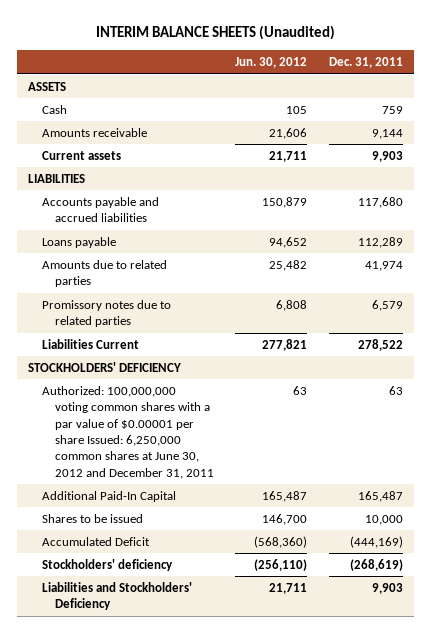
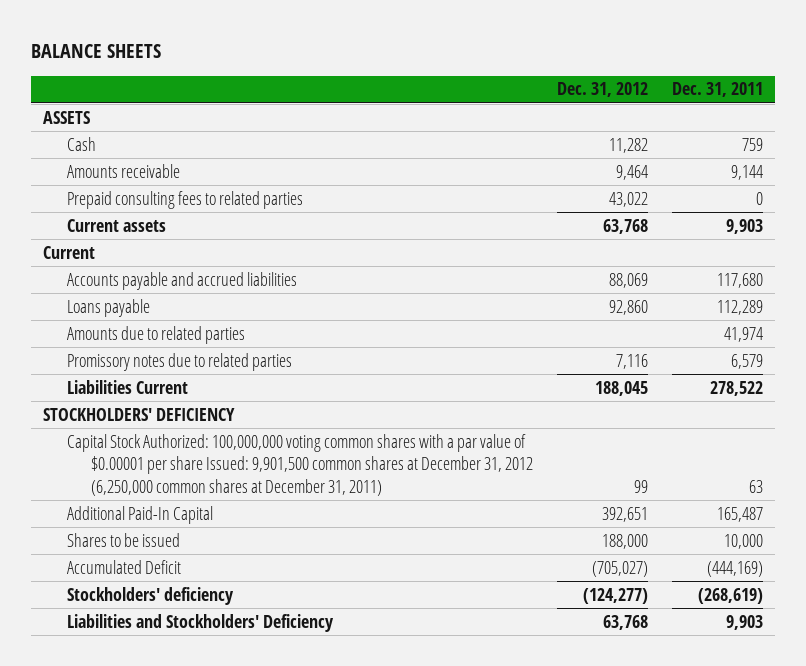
[95,25,335,41] INTERIM BALANCE SHEETS (Unaudited) -> [31,44,162,59] BALANCE SHEETS
[235,56,308,68] Jun. 30, 2012 -> none
none -> [556,82,648,98] Dec. 31, 2012
none -> [67,190,304,209] Prepaid consulting fees to related parties
[28,173,86,183] LIABILITIES -> none
none -> [43,245,96,259] Current
[41,385,214,479] Authorized: 100,000,000 voting common shares with a par value of $0.00001 per share Issued: 6,250,000 common shares at June 30, 2012 and December 31, 2011 -> [67,433,533,496] Capital Stock Authorized: 100,000,000 voting common shares with a par value of $0.00001 per share Issued: 9,901,500 common shares at December 31, 2012 (6,250,000 common shares at December 31, 2011)

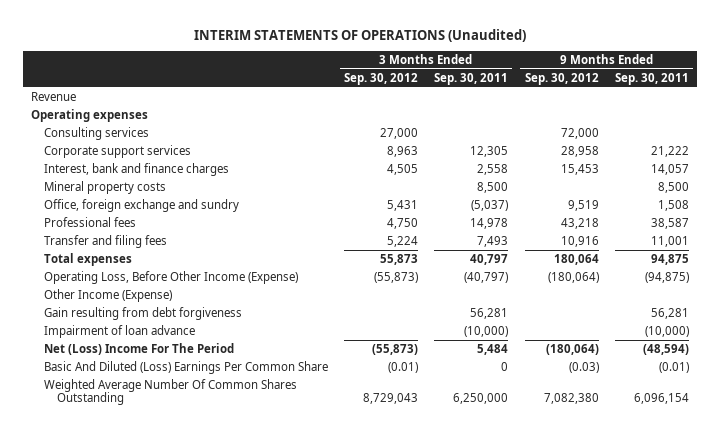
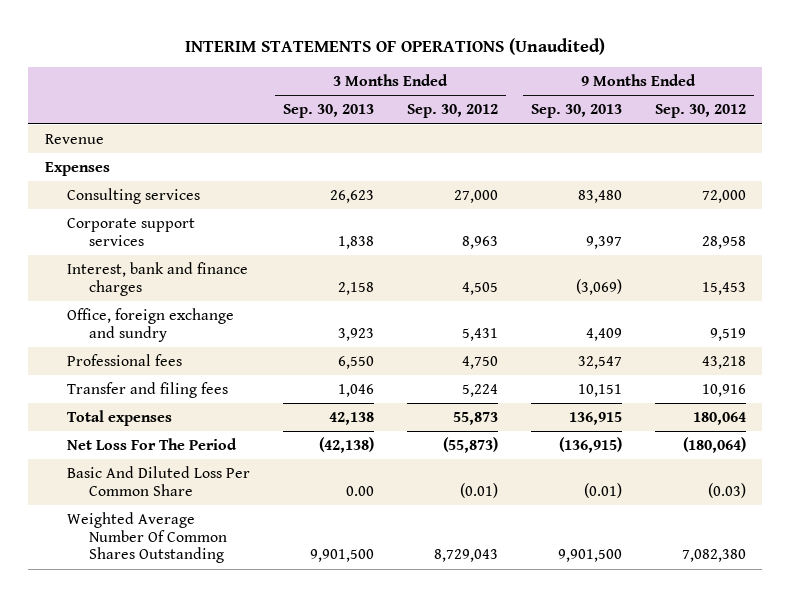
[434,72,509,85] Sep. 30, 2011 -> none
[614,72,689,85] Sep. 30, 2011 -> none
none -> [282,104,374,119] Sep. 30, 2013
none -> [530,104,622,119] Sep. 30, 2013
[30,108,148,122] Operating expenses -> [44,161,110,176] Expenses
[43,180,166,194] Mineral property costs -> none
[43,270,298,284] Operating Loss, Before Other Income (Expense) -> none
[43,288,172,302] Other Income (Expense) -> none
[43,306,242,320] Gain resulting from debt forgiveness -> none
[43,324,195,338] Impairment of loan advance -> none
[43,342,234,355] Net (Loss) Income For The Period -> [66,437,237,450] Net Loss For The Period
[43,360,328,374] Basic And Diluted (Loss) Earnings Per Common Share -> [66,465,250,496] Basic And Diluted Loss Per Common Share

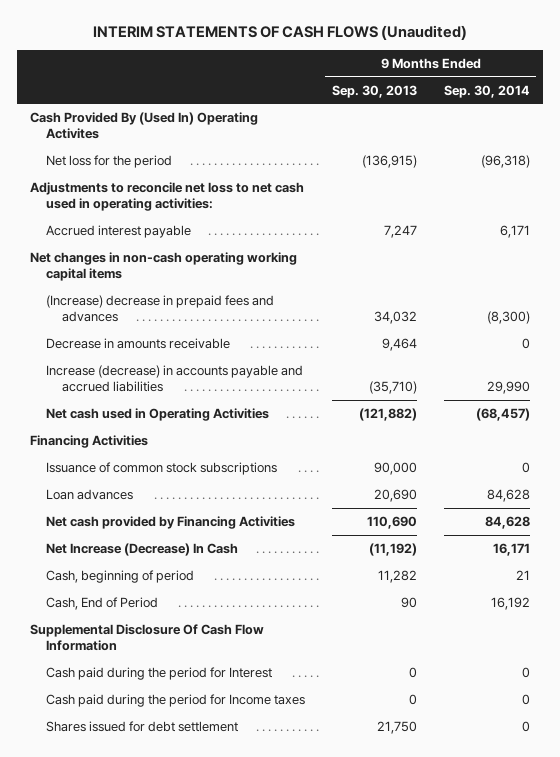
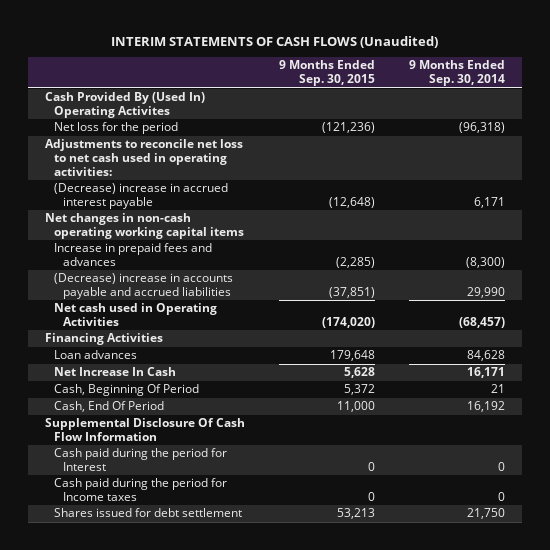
[331,84,417,98] Sep. 30, 2013 -> none
none -> [279,60,376,87] 9 Months Ended Sep. 30, 2015
[46,224,192,238] Accrued interest payable -> [54,183,229,210] (Decrease) increase in accrued interest payable
[46,337,231,349] Decrease in amounts receivable -> none
[46,294,275,323] (Increase) decrease in prepaid fees and advances -> [54,243,213,267] Increase in prepaid fees and advances
[46,364,304,393] Increase (decrease) in accounts payable and accrued liabilities -> [54,273,234,300] (Decrease) increase in accounts payable and accrued liabilities
[46,461,278,475] Issuance of common stock subscriptions -> none
[46,515,296,529] Net cash provided by Financing Activities -> none
[46,542,239,556] Net Increase (Decrease) In Cash -> [54,367,177,377] Net Increase In Cash
[46,569,195,583] Cash, beginning of period -> [54,384,200,397] Cash, Beginning Of Period
[46,596,159,610] Cash, End of Period -> [54,401,165,413] Cash, End Of Period
[521,720,530,732] 0 -> [467,508,506,520] 21,750

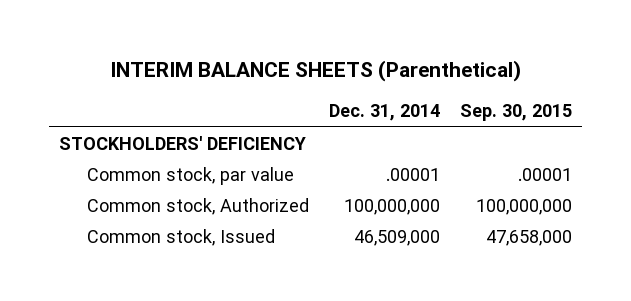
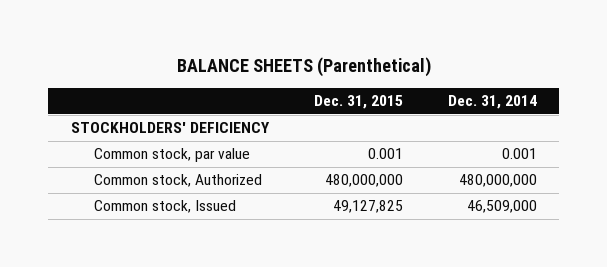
[109,60,521,83] INTERIM BALANCE SHEETS (Parenthetical) -> [176,57,431,78] BALANCE SHEETS (Parenthetical)
[460,104,573,122] Sep. 30, 2015 -> none
none -> [313,95,403,110] Dec. 31, 2015
[386,168,441,182] .00001 -> [501,148,537,160] 0.001
[344,199,441,216] 100,000,000 -> [458,174,537,188] 480,000,000

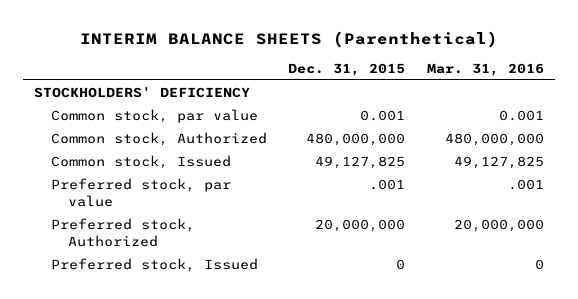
[176,57,431,78] BALANCE SHEETS (Parenthetical) -> [79,30,498,48] INTERIM BALANCE SHEETS (Parenthetical)
[447,95,537,110] Dec. 31, 2014 -> none
none -> [426,62,544,76] Mar. 31, 2016
none -> [51,178,232,207] Preferred stock, par value
none -> [51,218,196,247] Preferred stock, Authorized
none -> [51,258,259,273] Preferred stock, Issued

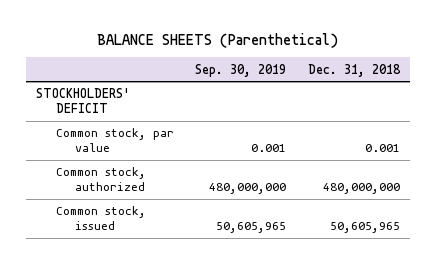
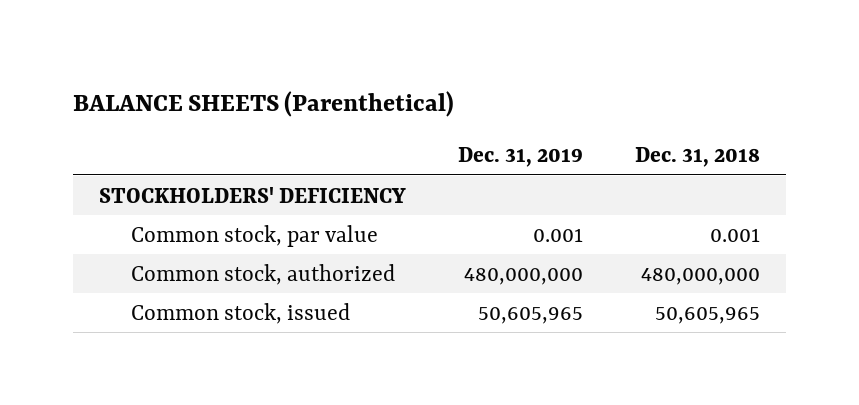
[195,63,287,77] Sep. 30, 2019 -> none
none -> [458,147,584,168] Dec. 31, 2019
[36,88,131,114] STOCKHOLDERS' DEFICIT -> [99,186,407,203] STOCKHOLDERS' DEFICIENCY

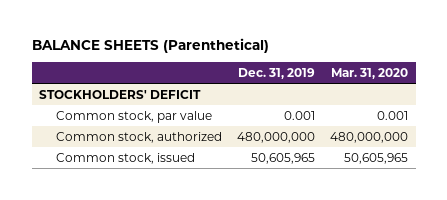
[634,147,760,168] Dec. 31, 2018 -> none
none -> [331,67,409,79] Mar. 31, 2020
[99,186,407,203] STOCKHOLDERS' DEFICIENCY -> [39,89,202,99] STOCKHOLDERS' DEFICIT

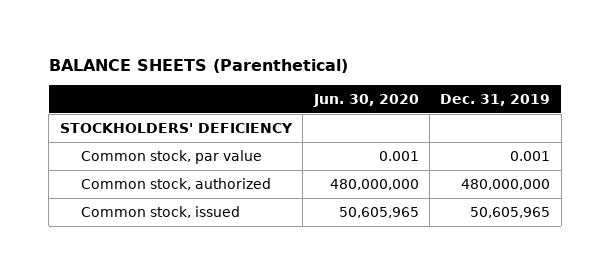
[331,67,409,79] Mar. 31, 2020 -> none
none -> [312,93,419,107] Jun. 30, 2020
[39,89,202,99] STOCKHOLDERS' DEFICIT -> [59,123,293,134] STOCKHOLDERS' DEFICIENCY

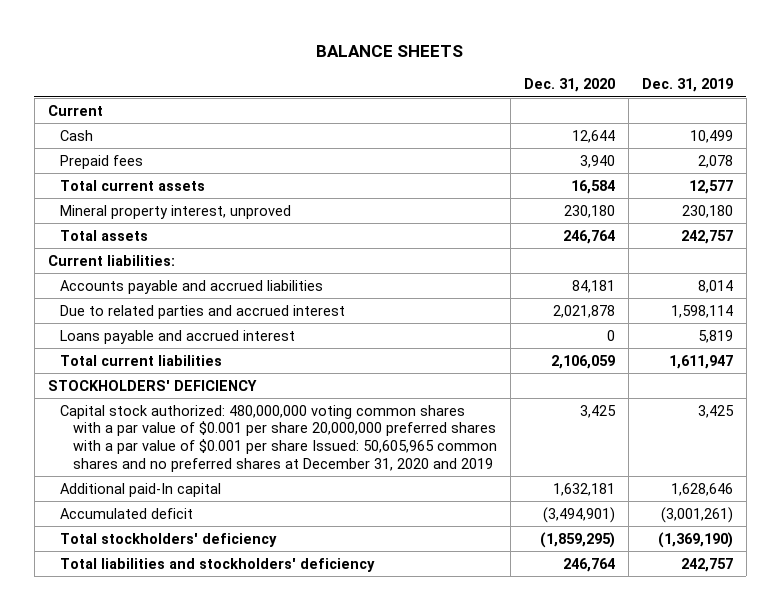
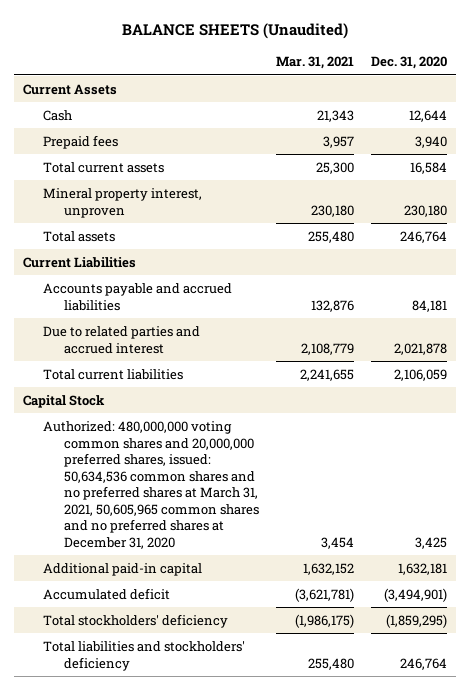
[316,45,464,58] BALANCE SHEETS -> [122,22,349,39] BALANCE SHEETS (Unaudited)
[641,78,733,93] Dec. 31, 2019 -> none
none -> [276,56,355,70] Mar. 31, 2021
[47,104,103,116] Current -> [22,83,117,95] Current Assets
[60,204,292,219] Mineral property interest, unproved -> [43,187,203,218] Mineral property interest, unproven
[47,254,175,266] Current liabilities: -> [22,256,136,268] Current Liabilities
[60,329,296,344] Loans payable and accrued interest -> none
[47,379,257,391] STOCKHOLDERS' DEFICIENCY -> none
none -> [22,394,105,408] Capital Stock
[60,404,498,472] Capital stock authorized: 480,000,000 voting common shares with a par value of $0.001 per share 20,000,000 preferred shares with a par value of $0.001 per share Issued: 50,605,965 common shares and no preferred shares at December 31, 2020 and 2019 -> [43,420,259,549] Authorized: 480,000,000 voting common shares and 20,000,000 preferred shares, issued: 50,634,536 common shares and no preferred shares at March 31, 2021, 50,605,965 common shares and no preferred shares at December 31, 2020
[60,482,222,497] Additional paid-In capital -> [43,562,203,576] Additional paid-in capital

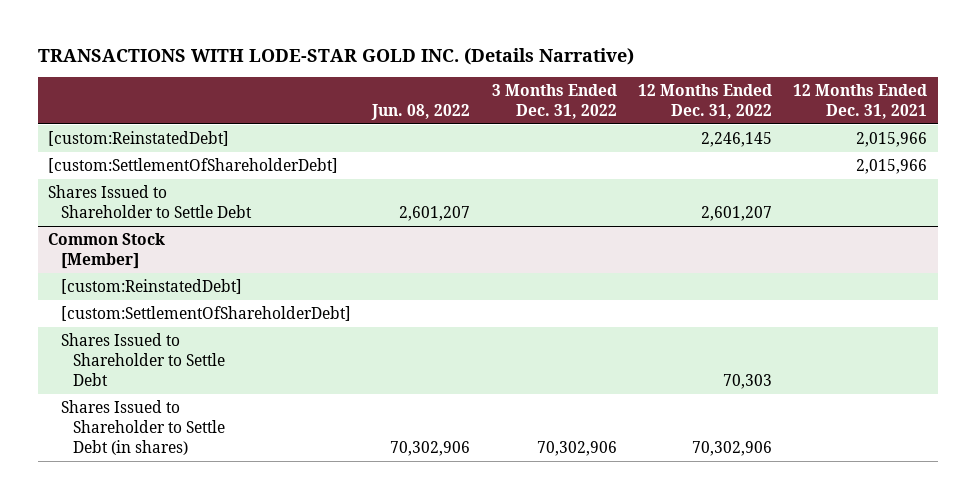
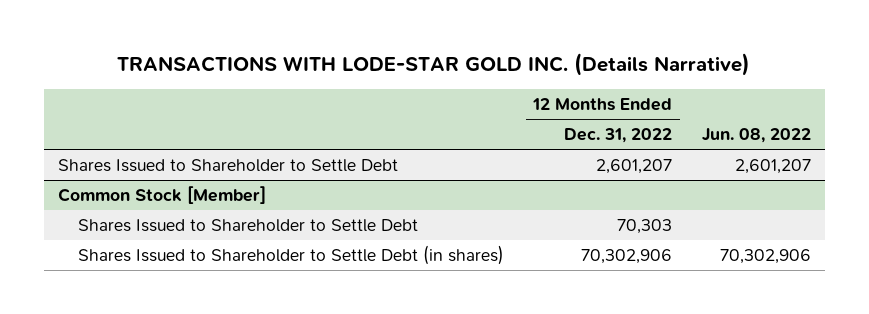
[491,84,617,120] 3 Months Ended Dec. 31, 2022 -> none
[793,84,928,120] 12 Months Ended Dec. 31, 2021 -> none
[48,130,230,146] [custom:ReinstatedDebt] -> none
[48,157,339,173] [custom:SettlementOfShareholderDebt] -> none
[60,278,242,294] [custom:ReinstatedDebt] -> none
[60,305,351,321] [custom:SettlementOfShareholderDebt] -> none

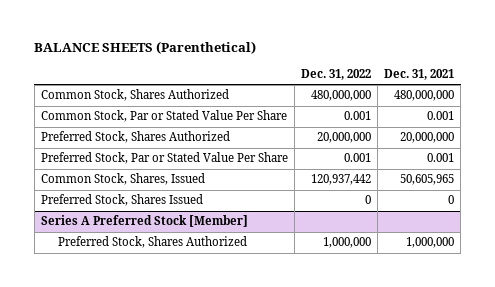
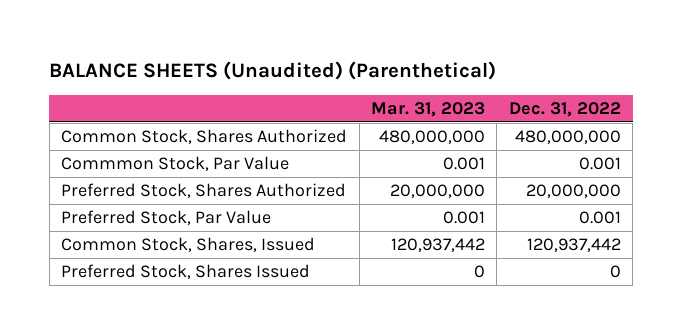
[34,41,257,55] BALANCE SHEETS (Parenthetical) -> [49,61,497,81] BALANCE SHEETS (Unaudited) (Parenthetical)
[384,69,455,81] Dec. 31, 2021 -> none
none -> [371,101,486,117] Mar. 31, 2023
[41,110,288,123] Common Stock, Par or Stated Value Per Share -> [61,156,290,172] Commmon Stock, Par Value
[41,152,289,165] Preferred Stock, Par or Stated Value Per Share -> [61,210,272,226] Preferred Stock, Par Value
[41,215,249,228] Series A Preferred Stock [Member] -> none
[58,236,248,249] Preferred Stock, Shares Authorized -> none

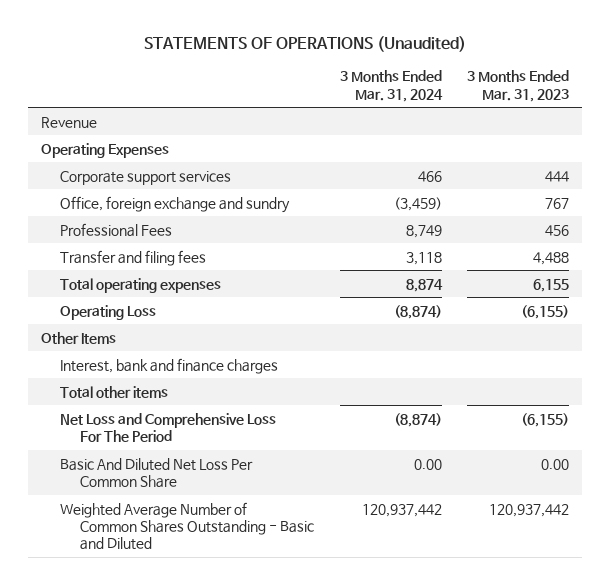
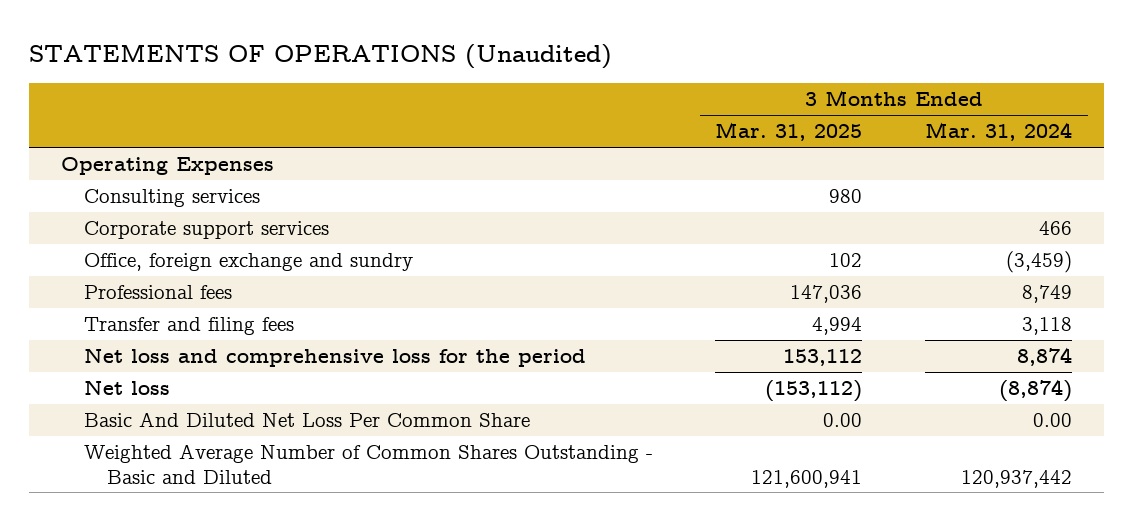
[467,70,570,102] 3 Months Ended Mar. 31, 2023 -> none
none -> [715,122,863,142] Mar. 31, 2025
[40,116,97,128] Revenue -> none
none -> [83,189,260,208] Consulting services
[60,222,173,237] Professional Fees -> [83,285,232,300] Professional fees
[60,304,157,320] Operating Loss -> none
[40,331,116,344] Other Items -> none
[60,357,279,374] Interest, bank and finance charges -> none
[60,385,169,398] Total other items -> none
[60,277,222,293] Total operating expenses -> [83,348,586,368] Net loss and comprehensive loss for the period
[60,412,277,443] Net Loss and Comprehensive Loss For The Period -> [83,380,170,396] Net loss

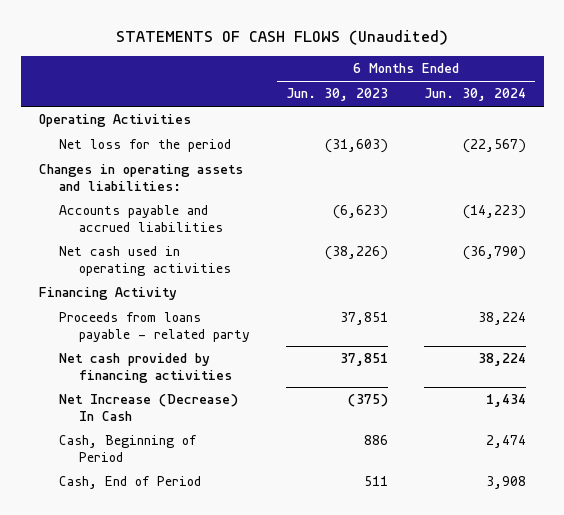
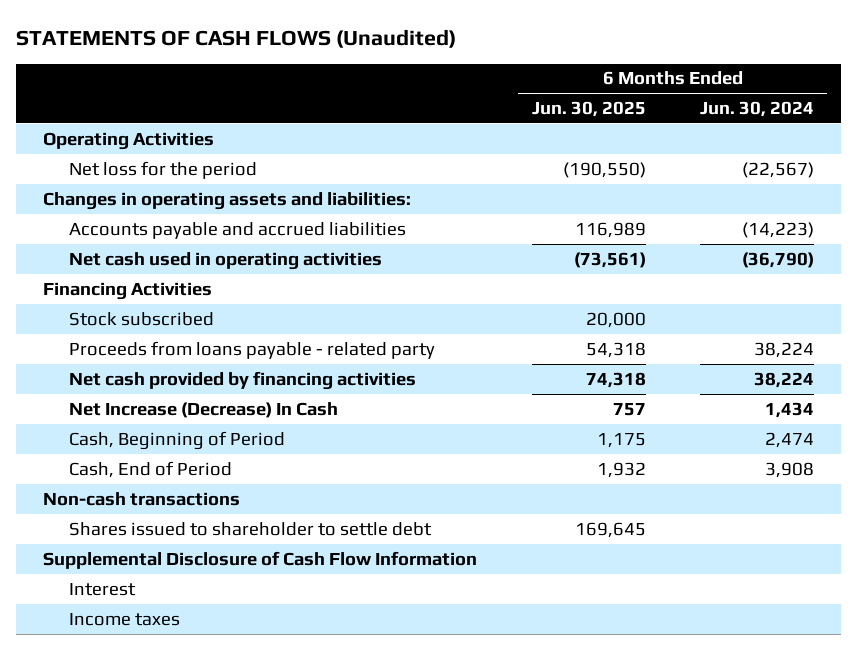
[285,88,388,102] Jun. 30, 2023 -> none
none -> [531,101,646,118] Jun. 30, 2025
[38,287,177,301] Financing Activity -> [43,281,213,300] Financing Activities
none -> [68,311,214,326] Stock subscribed
none -> [43,491,241,506] Non-cash transactions
none -> [68,521,432,536] Shares issued to shareholder to settle debt
none -> [43,550,478,569] Supplemental Disclosure of Cash Flow Information
none -> [68,582,136,596] Interest
none -> [68,612,180,626] Income taxes

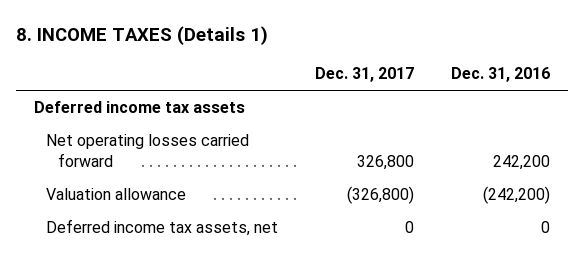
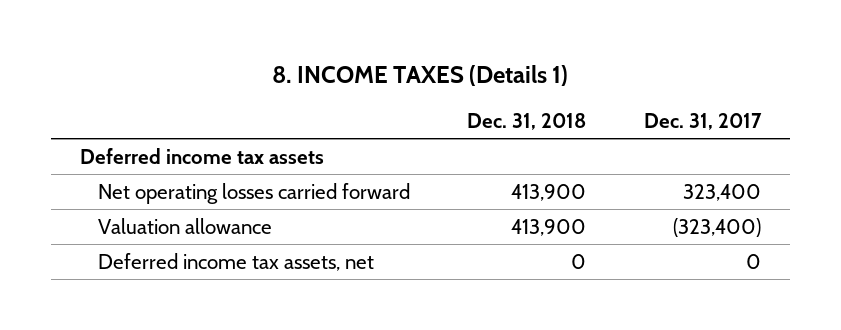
[450,67,550,83] Dec. 31, 2016 -> none
none -> [467,113,587,131] Dec. 31, 2018
[357,154,415,170] 326,800 -> [682,183,761,201] 323,400
[347,186,415,205] (326,800) -> [672,217,761,237] (323,400)

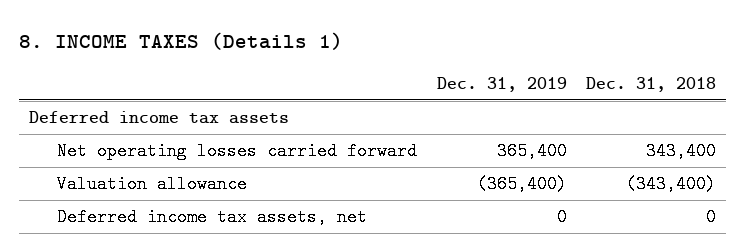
[643,113,762,131] Dec. 31, 2017 -> none
none -> [436,77,567,93] Dec. 31, 2019
[511,183,587,201] 413,900 -> [646,142,717,161] 343,400
[511,218,587,236] 413,900 -> [626,175,717,194] (343,400)

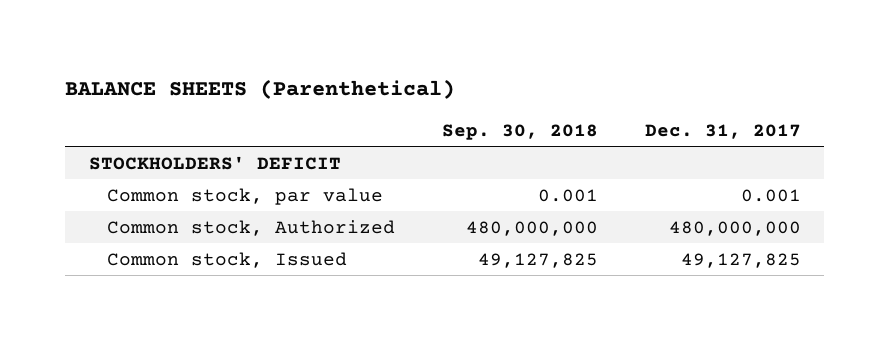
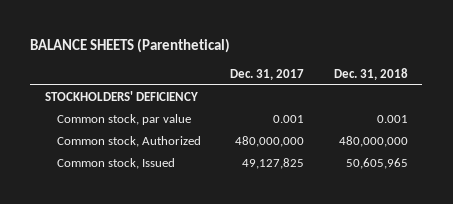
[441,124,598,141] Sep. 30, 2018 -> none
none -> [333,67,408,80] Dec. 31, 2018
[88,155,341,170] STOCKHOLDERS' DEFICIT -> [44,91,198,102] STOCKHOLDERS' DEFICIENCY

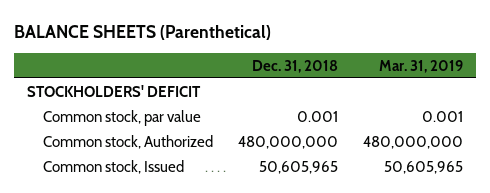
[230,68,305,80] Dec. 31, 2017 -> none
none -> [379,59,464,73] Mar. 31, 2019
[44,91,198,102] STOCKHOLDERS' DEFICIENCY -> [26,84,201,97] STOCKHOLDERS' DEFICIT

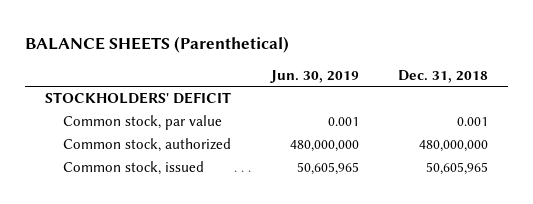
[379,59,464,73] Mar. 31, 2019 -> none
none -> [269,69,359,83] Jun. 30, 2019
[43,134,214,149] Common stock, Authorized -> [63,138,232,153] Common stock, authorized
[43,159,185,174] Common stock, Issued -> [63,161,205,176] Common stock, issued

